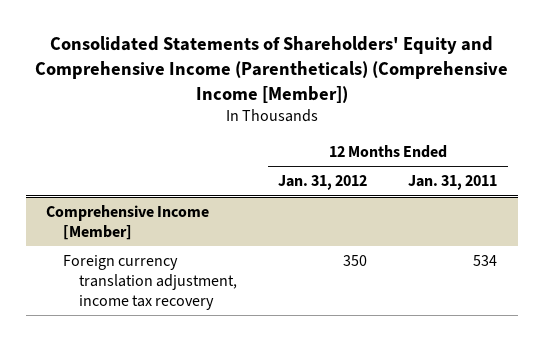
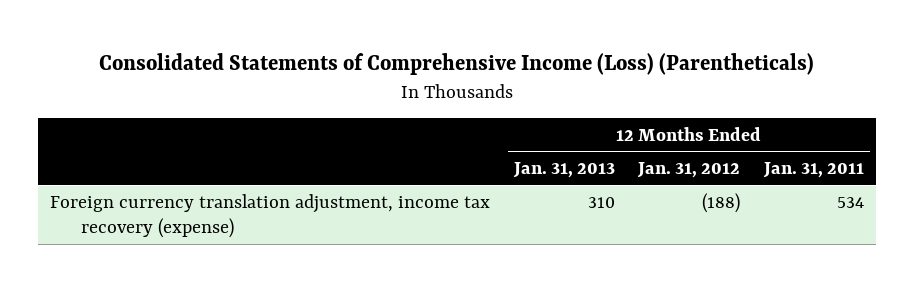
[34,36,508,103] Consolidated Statements of Shareholders' Equity and Comprehensive Income (Parentheticals) (Comprehensive Income [Member]) -> [99,53,815,76] Consolidated Statements of Comprehensive Income (Loss) (Parentheticals)
none -> [512,161,615,178] Jan. 31, 2013
[46,204,210,240] Comprehensive Income [Member] -> none
[62,254,237,310] Foreign currency translation adjustment, income tax recovery -> [50,194,491,238] Foreign currency translation adjustment, income tax recovery (expense)
[343,254,368,266] 350 -> [702,193,741,214] (188)

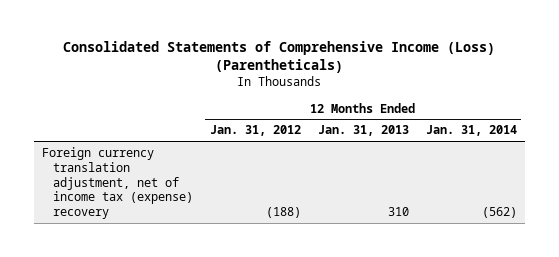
[762,161,864,178] Jan. 31, 2011 -> none
none -> [425,125,517,137] Jan. 31, 2014
[50,194,491,238] Foreign currency translation adjustment, income tax recovery (expense) -> [42,147,193,220] Foreign currency translation adjustment, net of income tax (expense) recovery

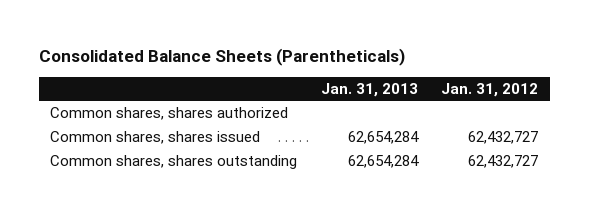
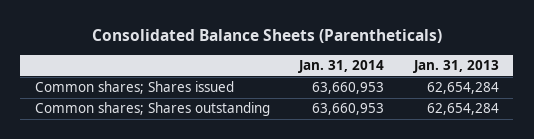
[441,82,539,97] Jan. 31, 2012 -> none
none -> [298,60,385,74] Jan. 31, 2014
[50,107,289,121] Common shares, shares authorized -> none
[50,131,261,145] Common shares, shares issued -> [35,81,235,95] Common shares; Shares issued
[50,155,298,170] Common shares, shares outstanding -> [35,102,271,117] Common shares; Shares outstanding

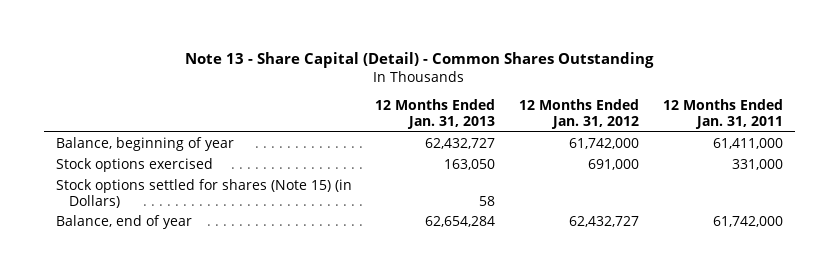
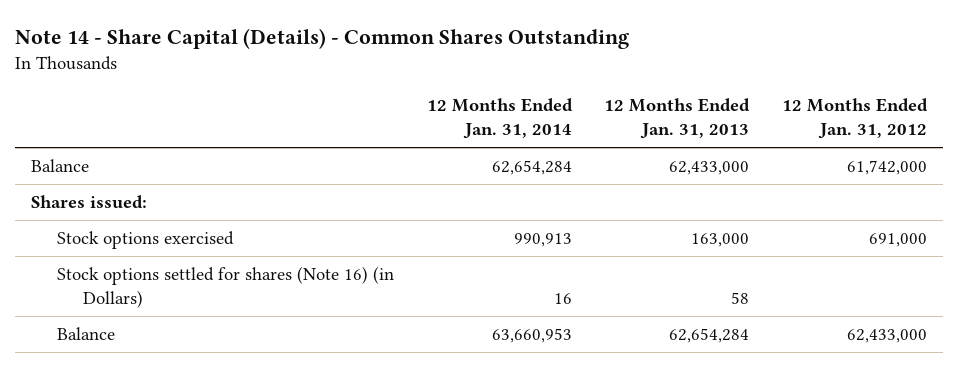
[185,52,655,69] Note 13 - Share Capital (Detail) - Common Shares Outstanding -> [15,27,630,49] Note 14 - Share Capital (Details) - Common Shares Outstanding
[662,99,783,130] 12 Months Ended Jan. 31, 2011 -> none
none -> [426,98,573,140] 12 Months Ended Jan. 31, 2014
[55,137,234,152] Balance, beginning of year -> [31,159,90,173] Balance
[425,138,496,150] 62,432,727 -> [669,161,750,176] 62,433,000
none -> [31,195,148,210] Shares issued:
[444,159,496,171] 163,050 -> [691,233,750,248] 163,000
[55,179,352,208] Stock options settled for shares (Note 15) (in Dollars) -> [57,266,395,308] Stock options settled for shares (Note 16) (in Dollars)
[55,215,192,230] Balance, end of year -> [57,327,116,341] Balance
[569,216,640,228] 62,432,727 -> [846,329,927,344] 62,433,000

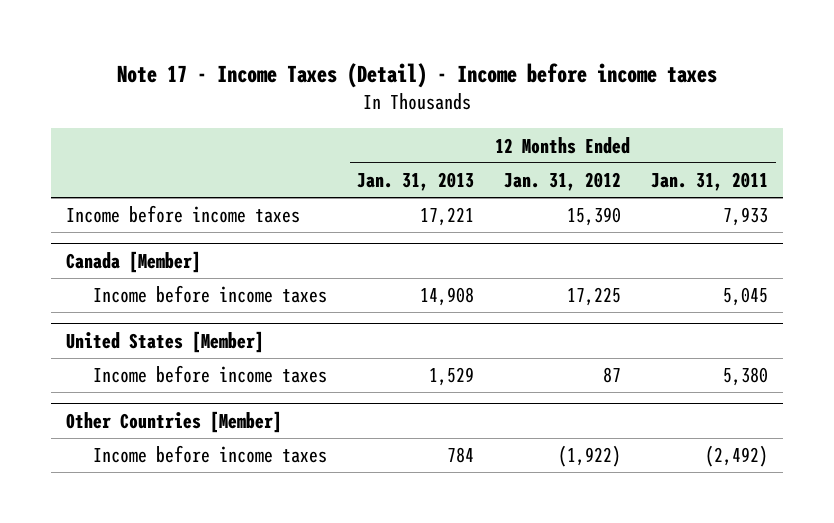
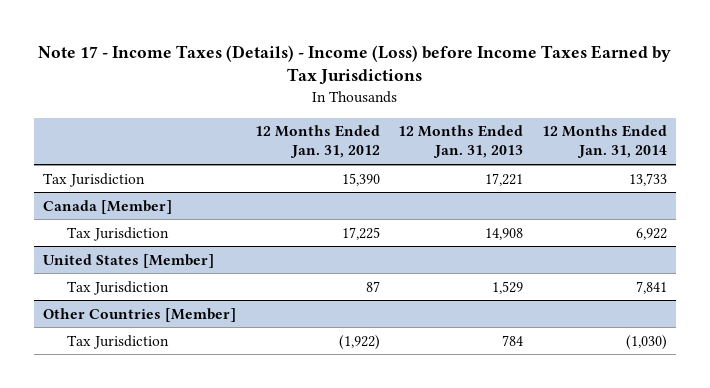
[117,62,718,88] Note 17 - Income Taxes (Detail) - Income before income taxes -> [37,44,671,86] Note 17 - Income Taxes (Details) - Income (Loss) before Income Taxes Earned by Tax Jurisdictions
[651,172,769,192] Jan. 31, 2011 -> none
none -> [541,125,667,159] 12 Months Ended Jan. 31, 2014
[66,205,301,224] Income before income taxes -> [42,172,145,187] Tax Jurisdiction
[93,285,328,304] Income before income taxes -> [66,226,169,241] Tax Jurisdiction
[93,365,328,384] Income before income taxes -> [66,280,169,295] Tax Jurisdiction
[93,445,328,464] Income before income taxes -> [66,334,169,349] Tax Jurisdiction

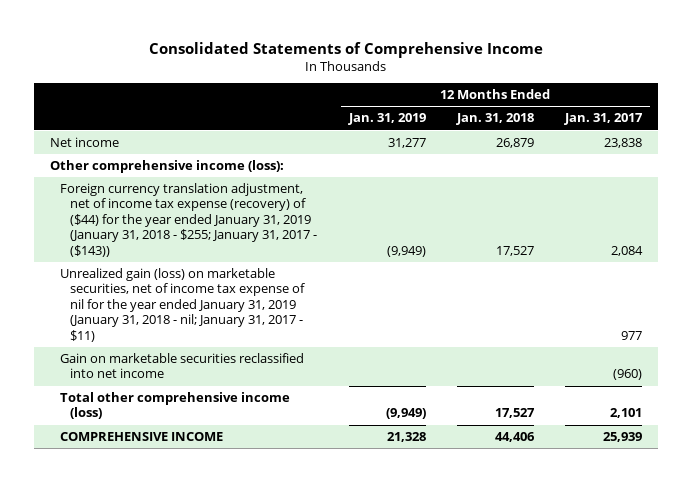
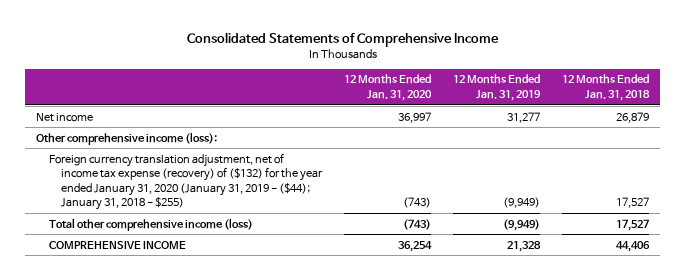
[564,113,644,126] Jan. 31, 2017 -> none
none -> [343,74,432,101] 12 Months Ended Jan. 31, 2020
[60,268,306,342] Unrealized gain (loss) on marketable securities, net of income tax expense of nil for the year ended January 31, 2019 (January 31, 2018 - nil; January 31, 2017 - $11) -> none
[60,353,305,379] Gain on marketable securities reclassified into net income -> none
[60,183,318,257] Foreign currency translation adjustment, net of income tax expense (recovery) of ($44) for the year ended January 31, 2019 (January 31, 2018 - $255; January 31, 2017 - ($143)) -> [48,152,323,211] Foreign currency translation adjustment, net of income tax expense (recovery) of ($132) for the year ended January 31, 2020 (January 31, 2019 - ($44); January 31, 2018 - $255)

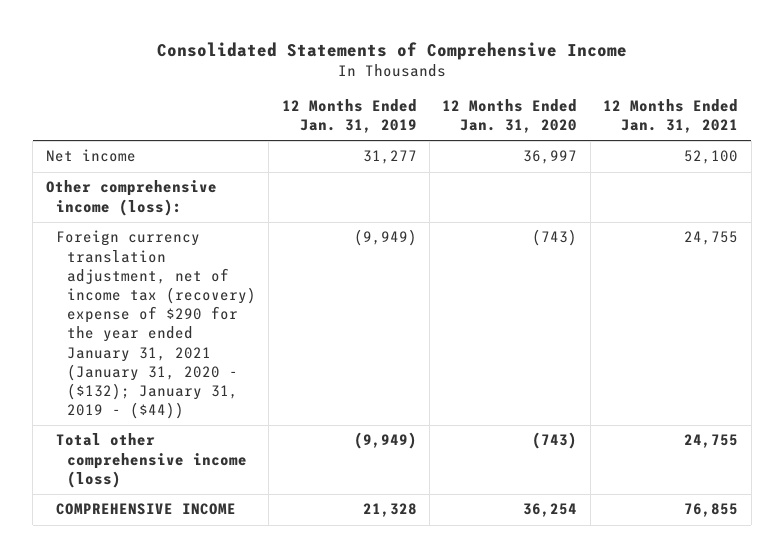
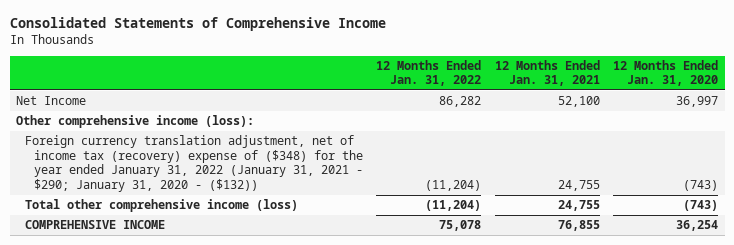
[281,98,417,134] 12 Months Ended Jan. 31, 2019 -> none
none -> [376,59,482,87] 12 Months Ended Jan. 31, 2022
[45,149,136,163] Net income -> [16,95,87,105] Net Income
[56,230,256,420] Foreign currency translation adjustment, net of income tax (recovery) expense of $290 for the year ended January 31, 2021 (January 31, 2020 - ($132); January 31, 2019 - ($44)) -> [25,134,363,193] Foreign currency translation adjustment, net of income tax (recovery) expense of ($348) for the year ended January 31, 2022 (January 31, 2021 - $290; January 31, 2020 - ($132))

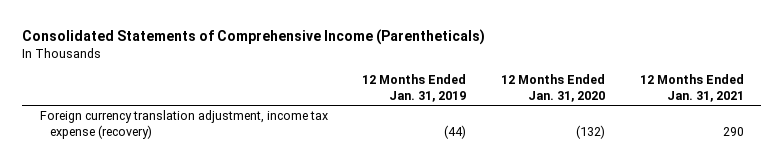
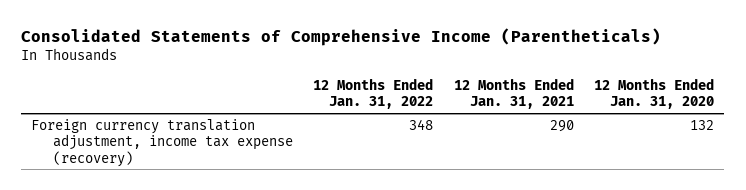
[362,74,467,103] 12 Months Ended Jan. 31, 2019 -> none
none -> [313,78,434,110] 12 Months Ended Jan. 31, 2022
[575,124,605,139] (132) -> [690,120,715,131] 132

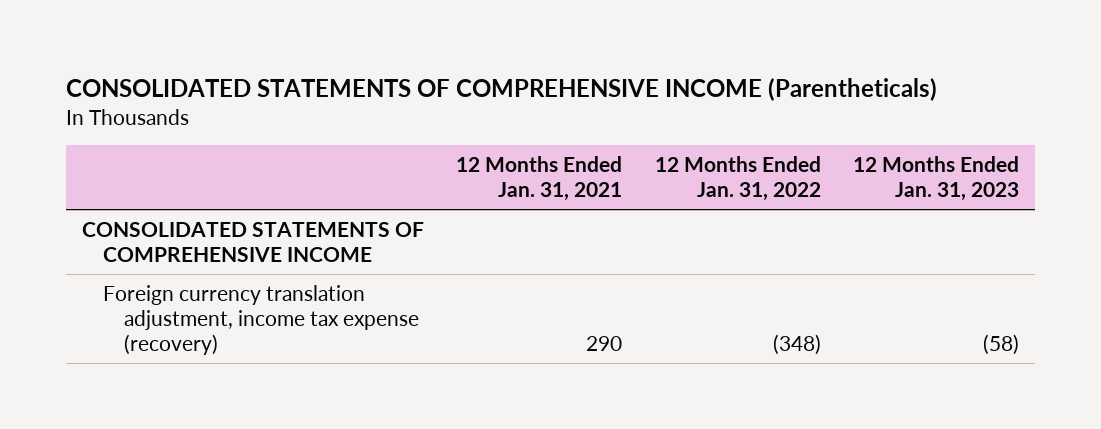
[21,28,662,47] Consolidated Statements of Comprehensive Income (Parentheticals) -> [65,78,937,102] CONSOLIDATED STATEMENTS OF COMPREHENSIVE INCOME (Parentheticals)
[594,78,715,110] 12 Months Ended Jan. 31, 2020 -> none
none -> [853,156,1020,202] 12 Months Ended Jan. 31, 2023
none -> [81,221,424,262] CONSOLIDATED STATEMENTS OF COMPREHENSIVE INCOME
[409,119,434,131] 348 -> [772,333,821,355] (348)

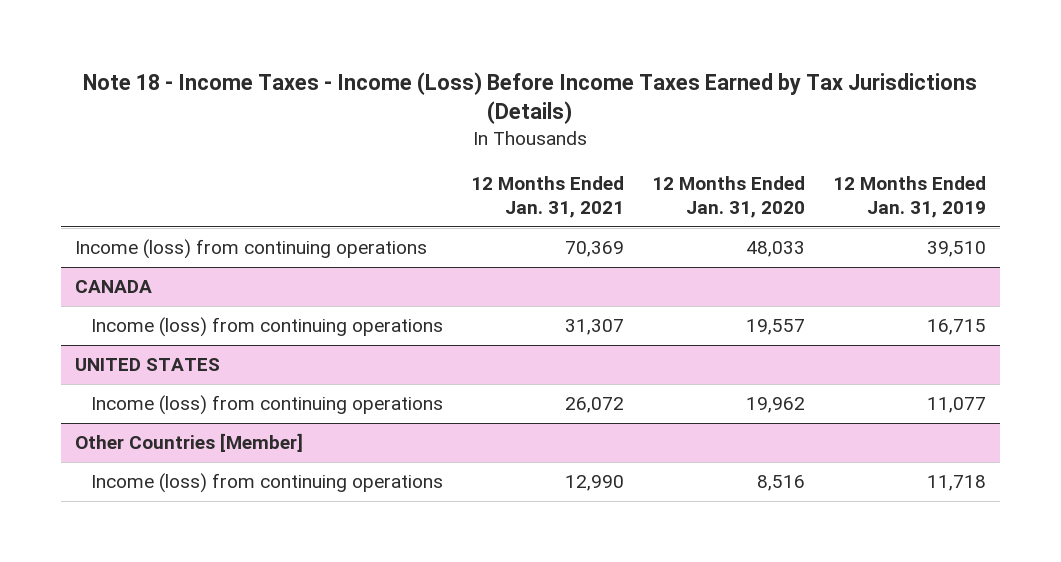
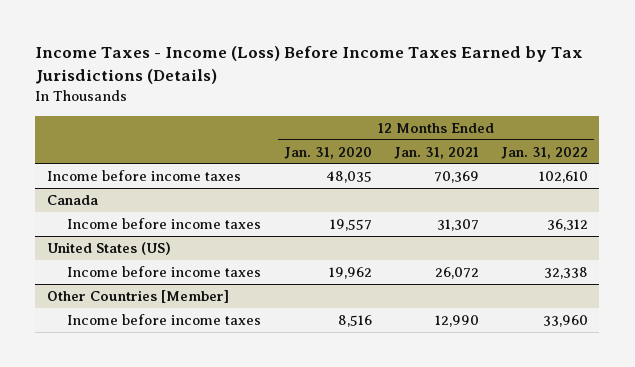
[83,72,978,125] Note 18 - Income Taxes - Income (Loss) Before Income Taxes Earned by Tax Jurisdictions (Details) -> [35,46,584,85] Income Taxes - Income (Loss) Before Income Taxes Earned by Tax Jurisdictions (Details)
[832,175,986,218] 12 Months Ended Jan. 31, 2019 -> none
none -> [501,146,589,159] Jan. 31, 2022
[74,239,427,260] Income (loss) from continuing operations -> none
none -> [46,170,241,182] Income before income taxes
[74,280,152,294] CANADA -> [46,195,98,206] Canada
[90,317,443,338] Income (loss) from continuing operations -> [67,218,262,230] Income before income taxes
[74,358,220,372] UNITED STATES -> [46,242,171,256] United States (US)
[90,395,443,416] Income (loss) from continuing operations -> [67,266,262,278] Income before income taxes
[90,473,443,494] Income (loss) from continuing operations -> [67,314,262,326] Income before income taxes

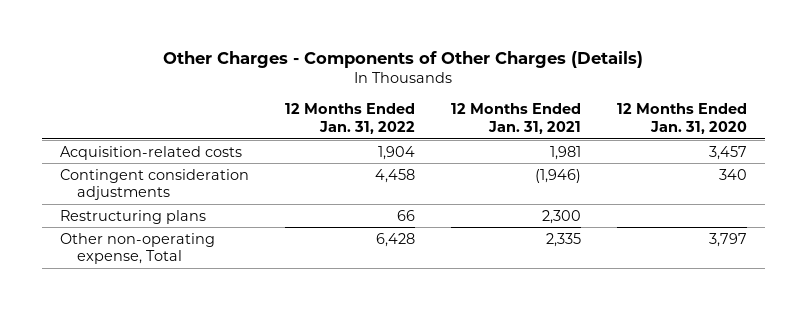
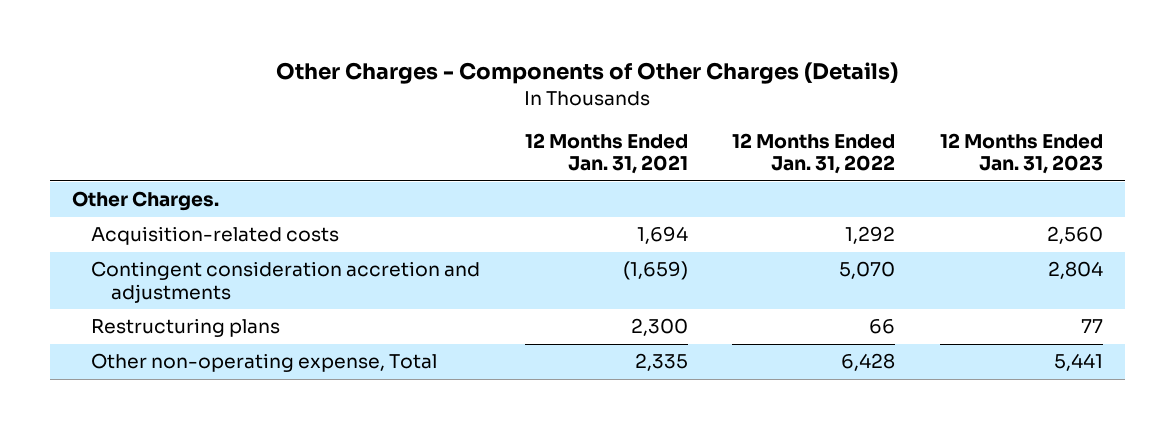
[616,103,747,135] 12 Months Ended Jan. 31, 2020 -> none
none -> [939,132,1103,175] 12 Months Ended Jan. 31, 2023
none -> [71,191,219,212] Other Charges.
[377,145,415,160] 1,904 -> [845,226,896,245] 1,292
[549,145,581,160] 1,981 -> [636,226,688,245] 1,694
[59,168,249,201] Contingent consideration adjustments -> [91,261,481,303] Contingent consideration accretion and adjustments
[374,168,415,183] 4,458 -> [839,261,896,280] 5,070
[534,168,581,183] (1,946) -> [622,261,688,281] (1,659)

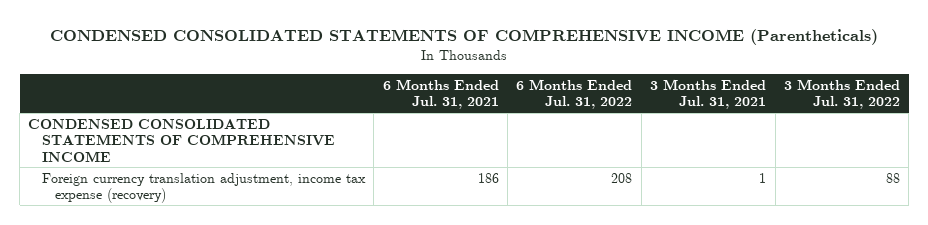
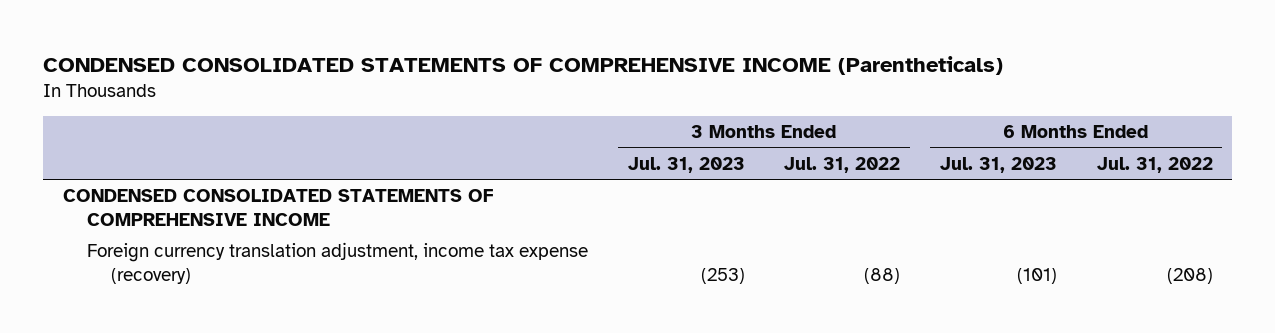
[382,78,499,110] 6 Months Ended Jul. 31, 2021 -> none
[650,78,767,110] 3 Months Ended Jul. 31, 2021 -> none
none -> [627,156,745,173] Jul. 31, 2023
none -> [939,156,1057,173] Jul. 31, 2023
[611,172,633,183] 208 -> [1166,267,1213,284] (208)
[886,172,901,183] 88 -> [864,267,901,284] (88)

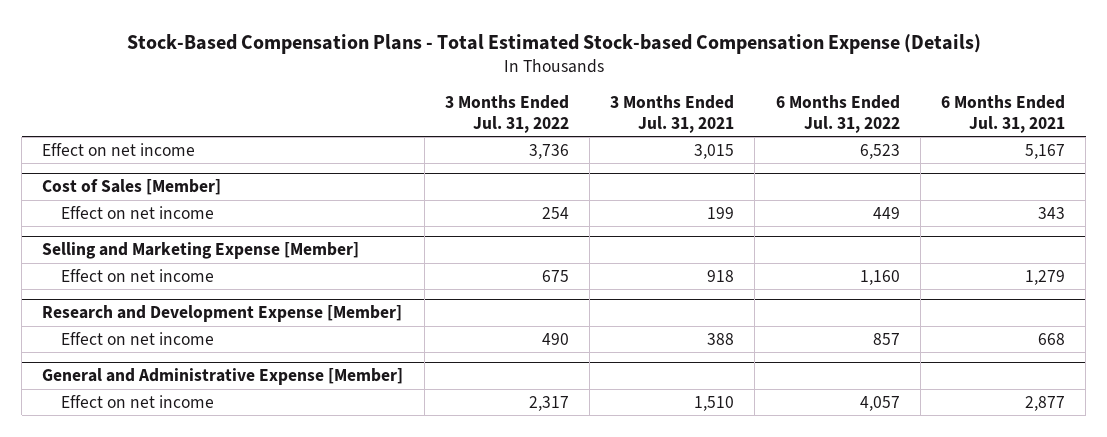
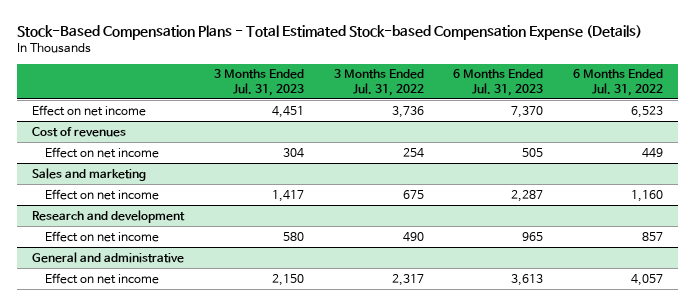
[610,95,735,133] 3 Months Ended Jul. 31, 2021 -> none
[940,95,1065,133] 6 Months Ended Jul. 31, 2021 -> none
none -> [213,69,304,96] 3 Months Ended Jul. 31, 2023
none -> [453,69,544,96] 6 Months Ended Jul. 31, 2023
[42,179,222,196] Cost of Sales [Member] -> [31,126,126,137] Cost of revenues
[42,242,360,260] Selling and Marketing Expense [Member] -> [31,167,146,181] Sales and marketing
[42,305,403,323] Research and Development Expense [Member] -> [31,209,185,223] Research and development
[42,368,404,386] General and Administrative Expense [Member] -> [31,251,184,263] General and administrative

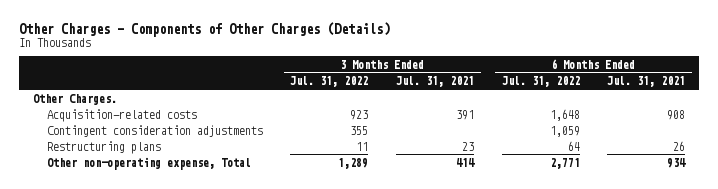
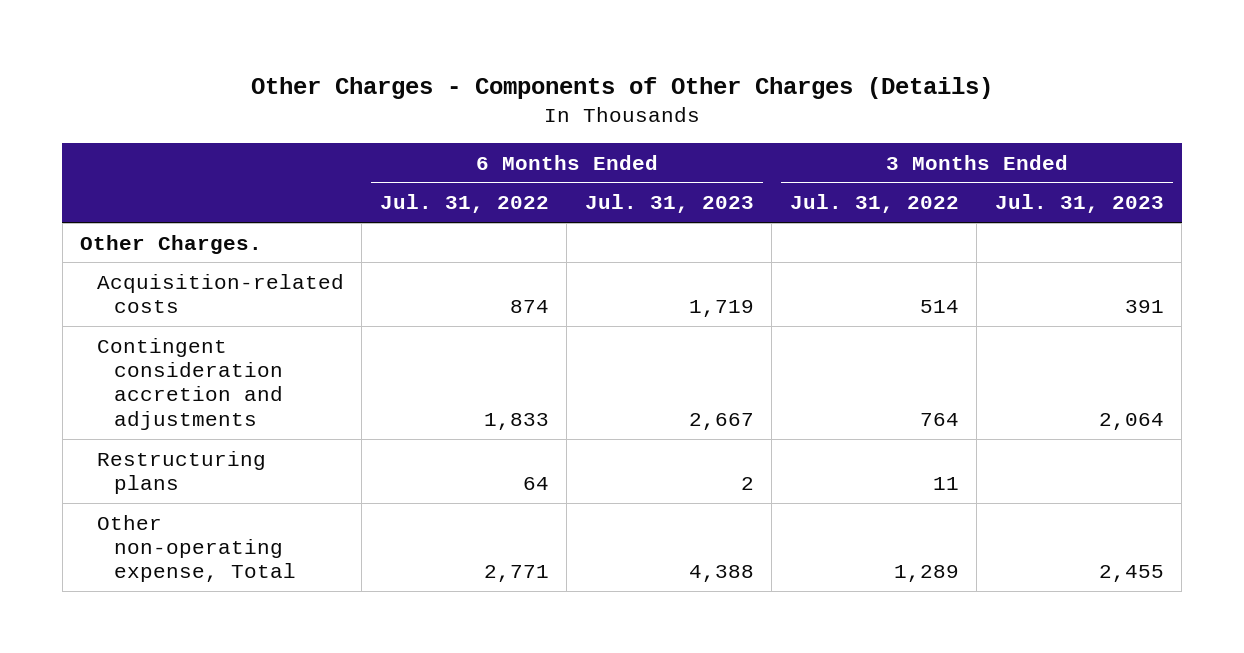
[395,76,474,88] Jul. 31, 2021 -> none
[607,76,686,88] Jul. 31, 2021 -> none
none -> [584,194,754,214] Jul. 31, 2023
none -> [994,194,1164,214] Jul. 31, 2023
[350,109,369,120] 923 -> [919,299,959,313] 514
[549,108,580,121] 1,648 -> [509,299,549,313] 874
[46,124,263,137] Contingent consideration adjustments -> [96,337,283,430] Contingent consideration accretion and adjustments
[350,125,369,135] 355 -> [919,412,959,426] 764
[549,125,580,137] 1,059 -> [483,412,549,430] 1,833

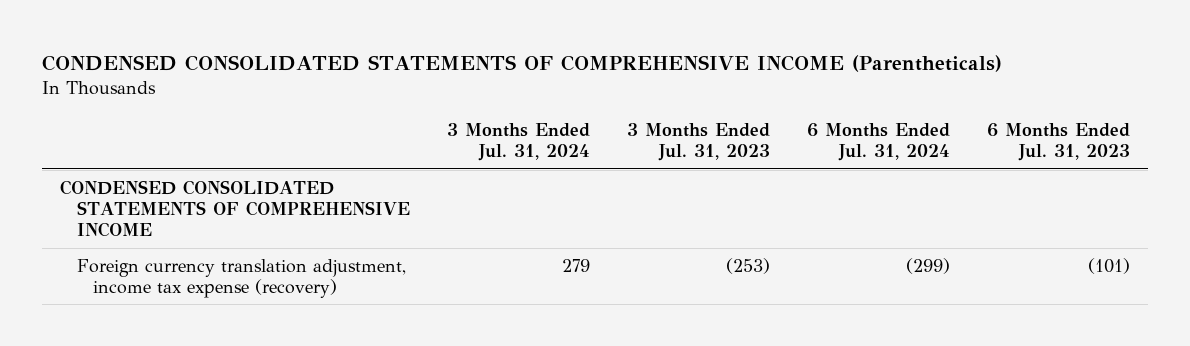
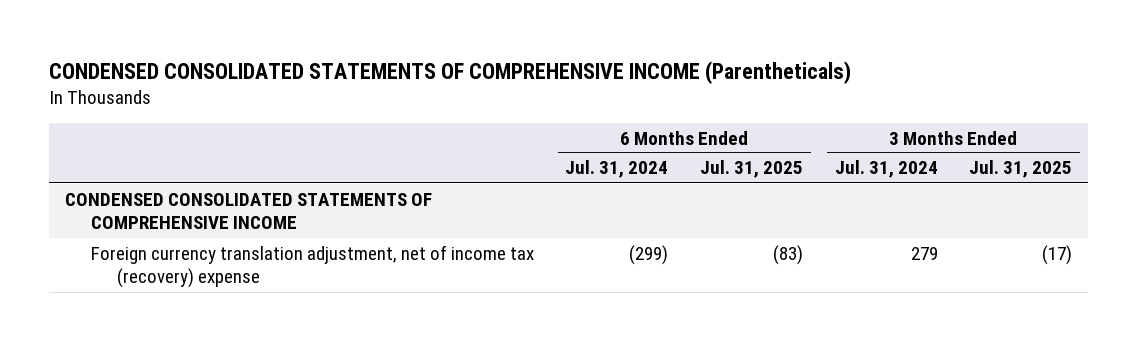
[626,123,770,162] 3 Months Ended Jul. 31, 2023 -> none
[986,123,1130,162] 6 Months Ended Jul. 31, 2023 -> none
none -> [700,160,804,179] Jul. 31, 2025
none -> [969,160,1073,179] Jul. 31, 2025
[76,258,406,298] Foreign currency translation adjustment, income tax expense (recovery) -> [90,244,534,289] Foreign currency translation adjustment, net of income tax (recovery) expense

